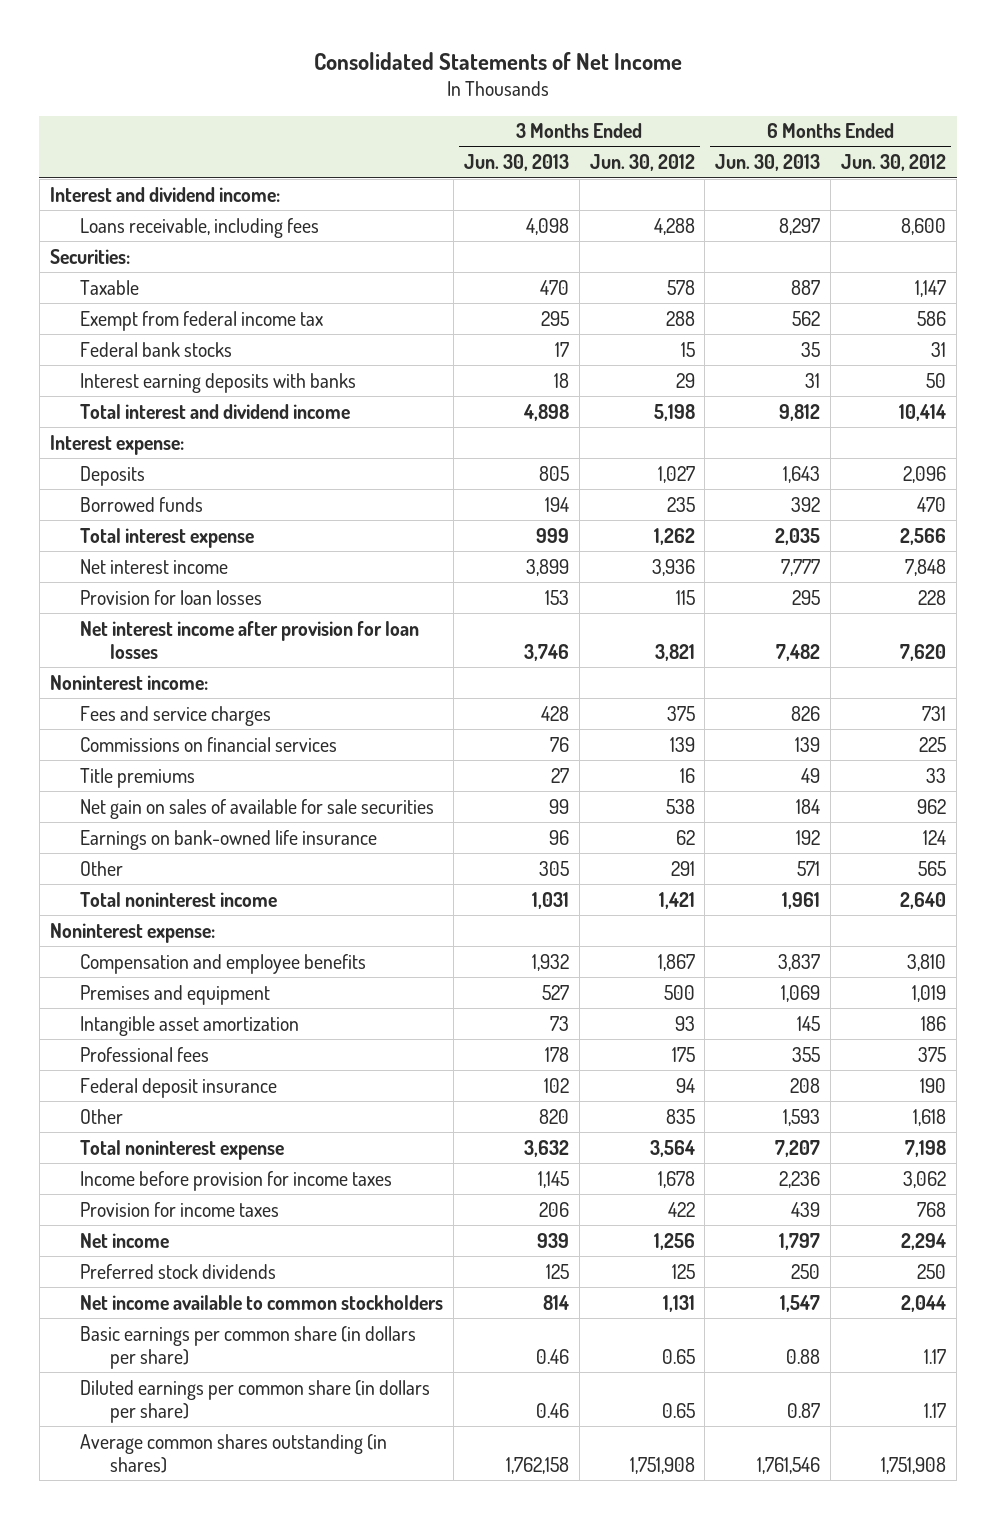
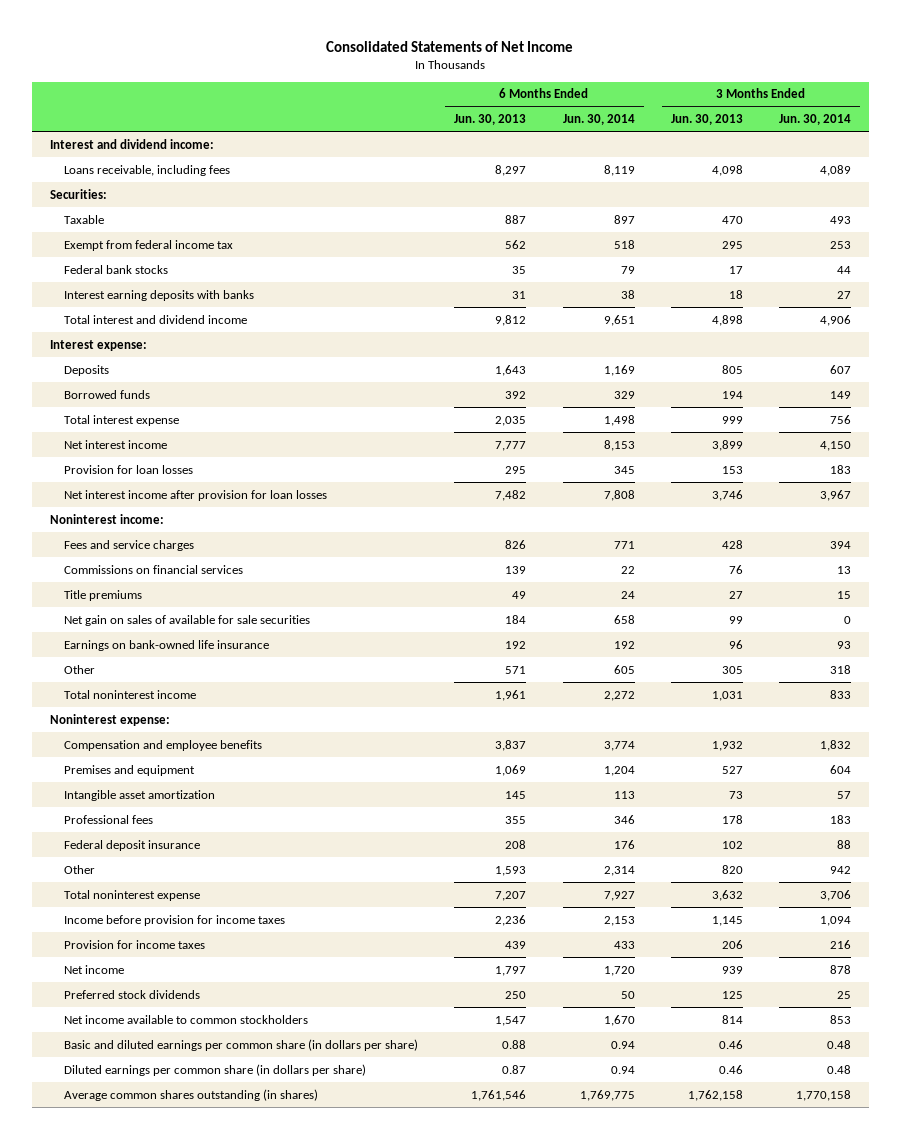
[589,154,695,172] Jun. 30, 2012 -> none
[841,154,947,172] Jun. 30, 2012 -> none
none -> [562,113,635,125] Jun. 30, 2014
none -> [779,113,852,125] Jun. 30, 2014
[79,1325,416,1369] Basic earnings per common share (in dollars per share) -> [63,1038,418,1051] Basic and diluted earnings per common share (in dollars per share)

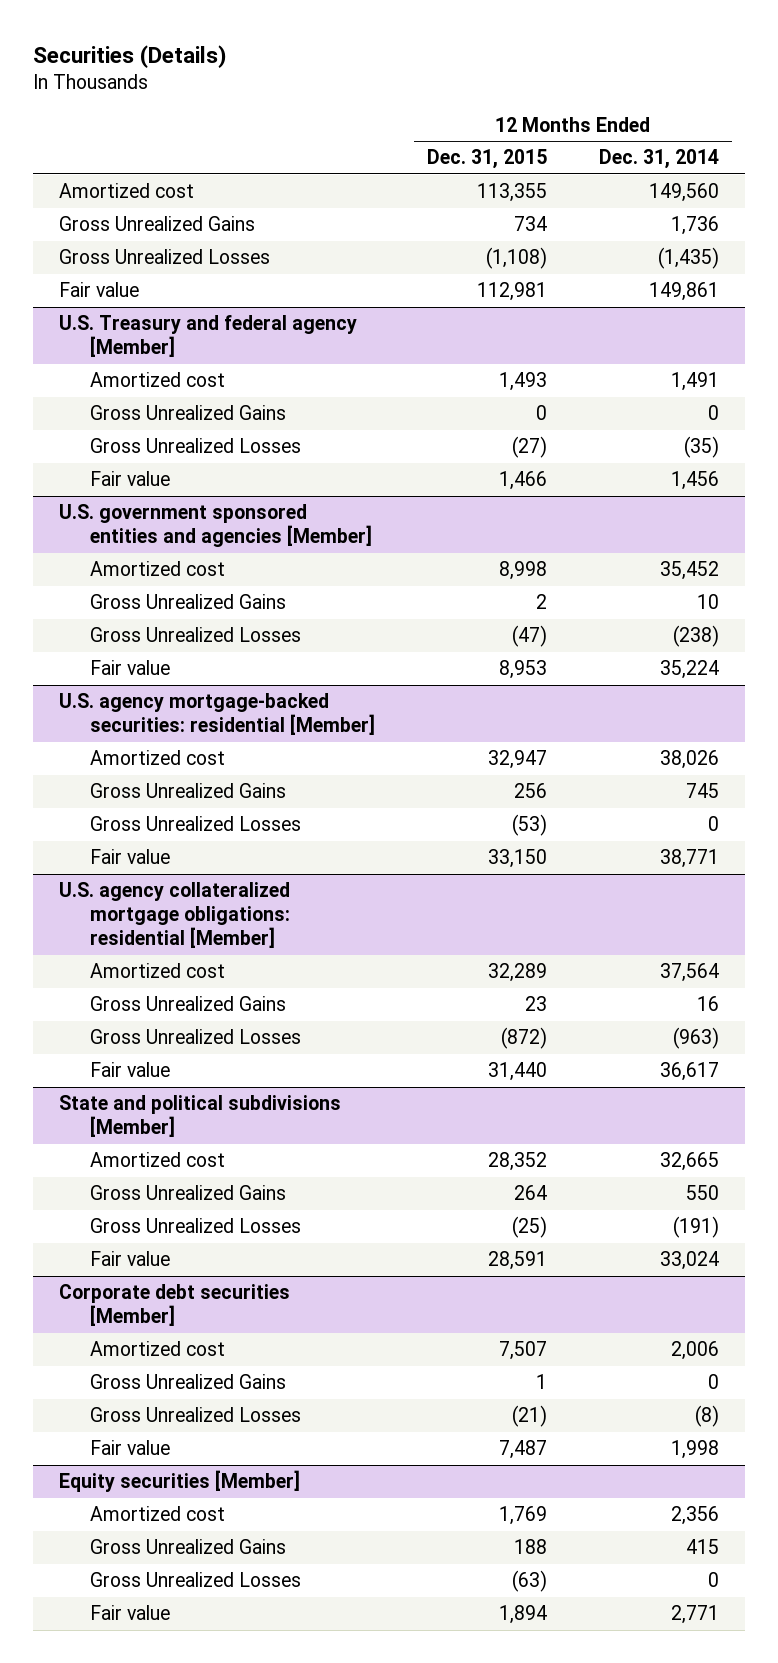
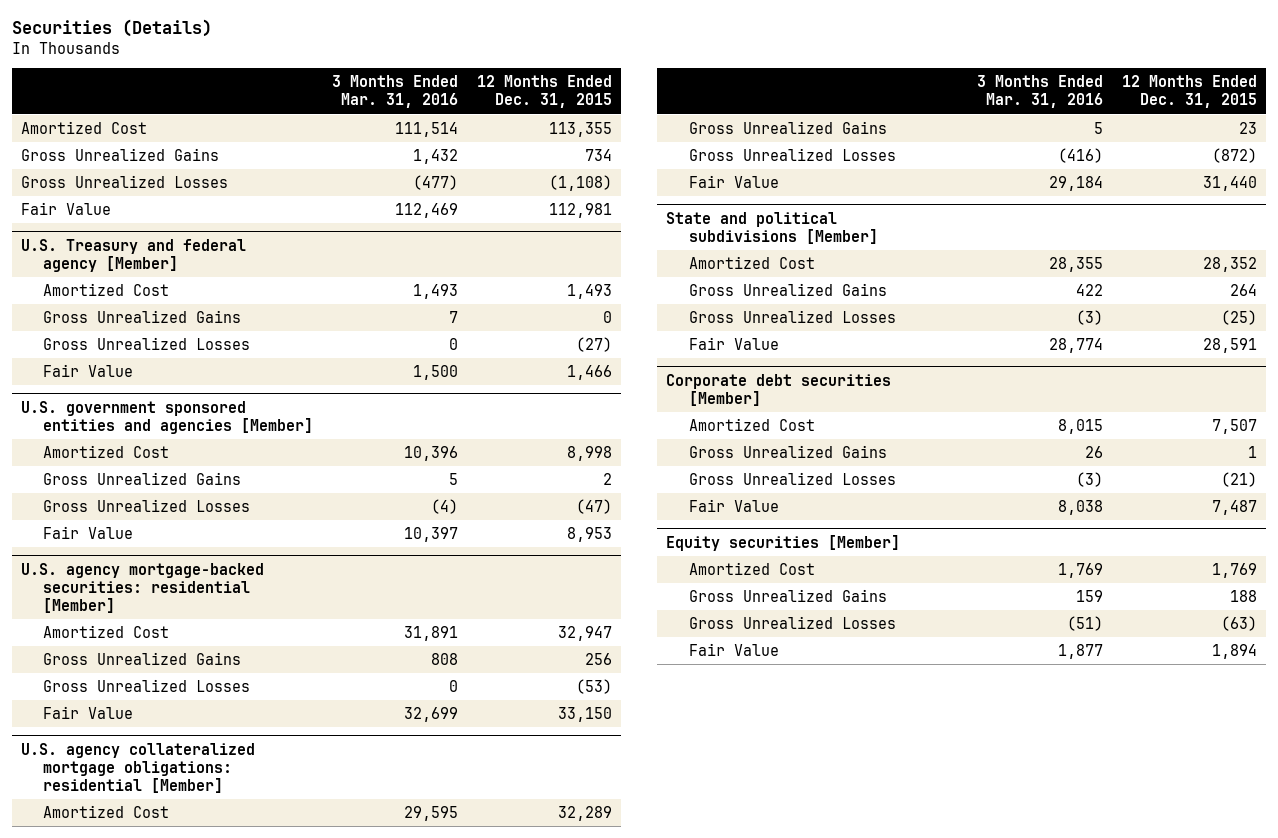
[598,149,719,170] Dec. 31, 2014 -> none
none -> [331,75,458,109] 3 Months Ended Mar. 31, 2016
[59,183,195,199] Amortized cost -> [21,120,148,134] Amortized Cost
[59,282,140,298] Fair value -> [21,201,112,215] Fair Value
[89,372,225,388] Amortized cost -> [43,282,170,296] Amortized Cost
[89,471,170,487] Fair value -> [43,363,134,377] Fair Value
[89,561,225,577] Amortized cost -> [43,444,170,458] Amortized Cost
[89,660,170,676] Fair value -> [43,525,134,539] Fair Value
[89,750,225,766] Amortized cost -> [43,624,170,638] Amortized Cost
[89,849,170,865] Fair value -> [43,705,134,719] Fair Value
[89,963,225,979] Amortized cost -> [43,804,170,818] Amortized Cost
[89,1062,170,1078] Fair value -> [688,174,779,188] Fair Value
[89,1152,225,1168] Amortized cost -> [688,255,815,269] Amortized Cost
[89,1251,170,1267] Fair value -> [688,336,779,350] Fair Value
[89,1341,225,1357] Amortized cost -> [688,417,815,431] Amortized Cost
[89,1440,170,1456] Fair value -> [688,498,779,512] Fair Value
[89,1506,225,1522] Amortized cost -> [688,561,815,575] Amortized Cost
[89,1605,170,1621] Fair value -> [688,642,779,656] Fair Value

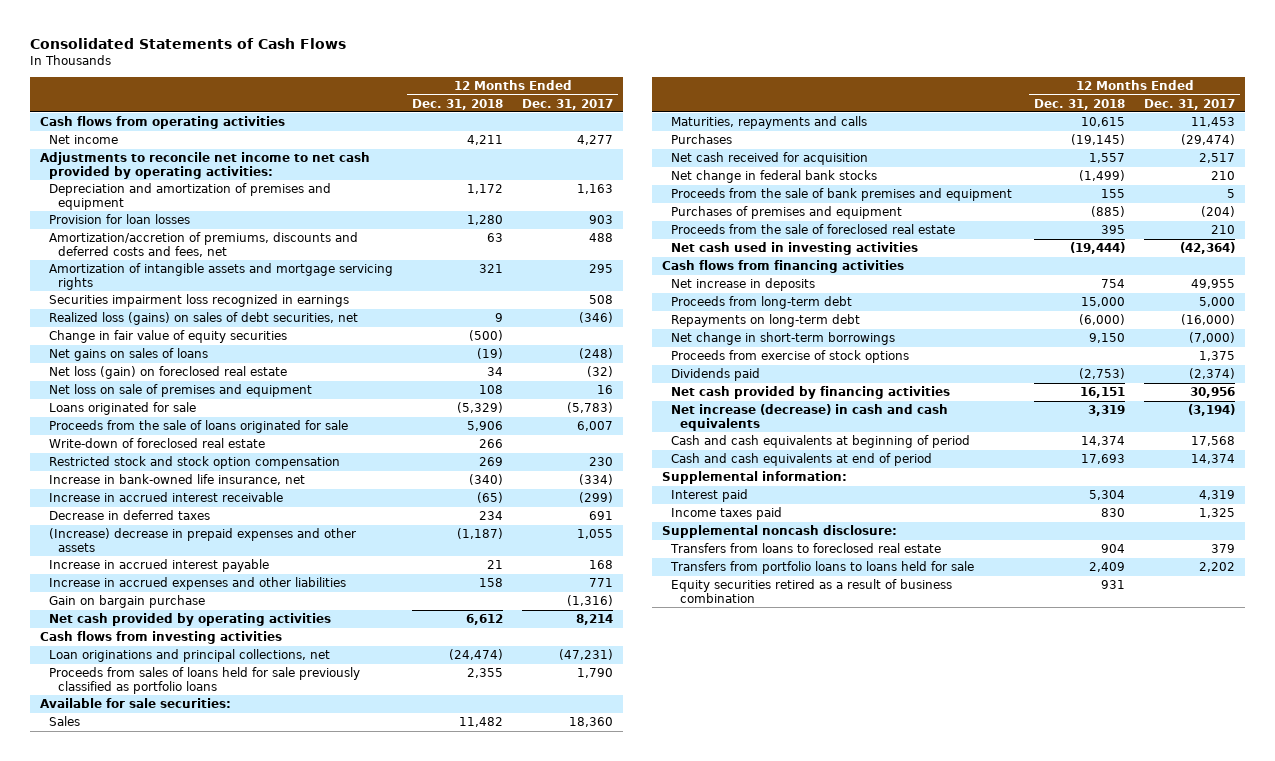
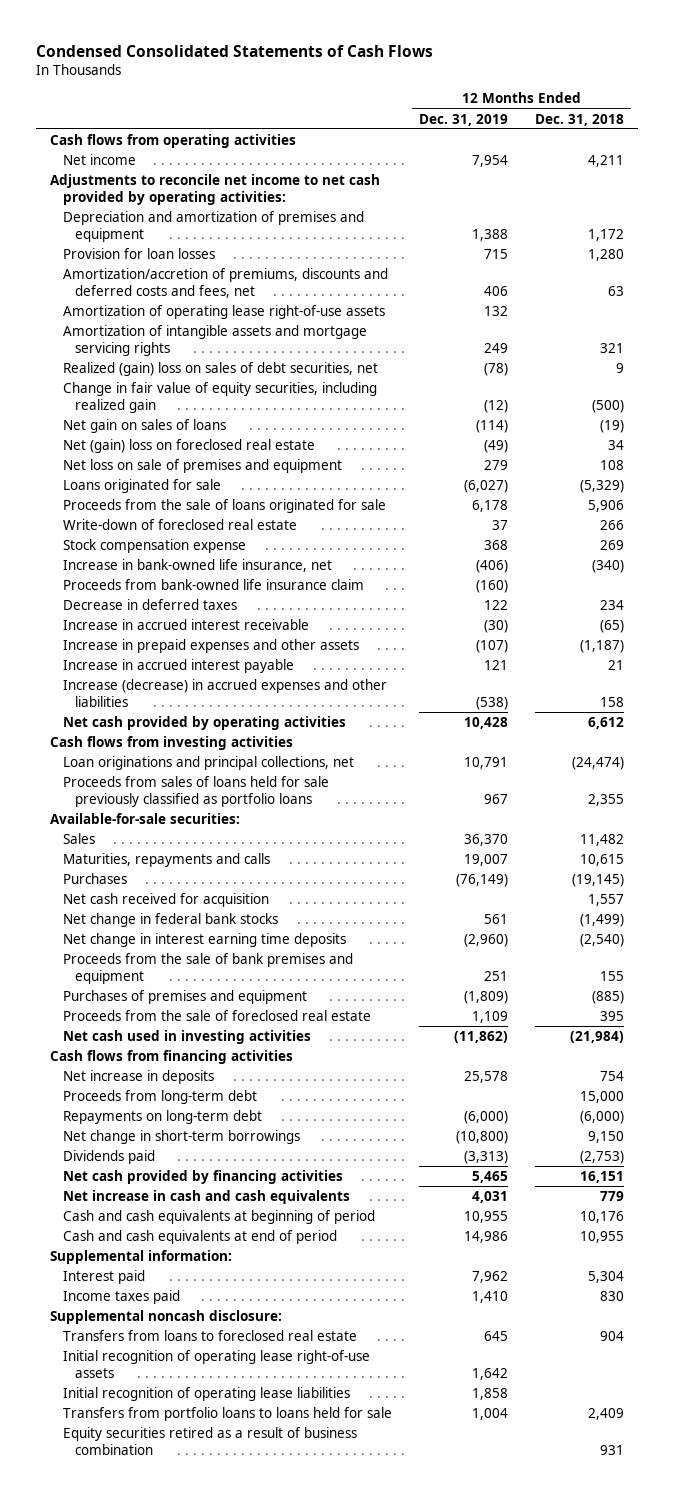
[30,37,347,49] Consolidated Statements of Cash Flows -> [36,45,434,58] Condensed Consolidated Statements of Cash Flows
[522,98,614,110] Dec. 31, 2017 -> none
none -> [418,113,508,126] Dec. 31, 2019
none -> [62,304,385,319] Amortization of operating lease right-of-use assets
[48,294,349,308] Securities impairment loss recognized in earnings -> none
[48,312,358,326] Realized loss (gains) on sales of debt securities, net -> [62,361,378,376] Realized (gain) loss on sales of debt securities, net
[48,330,287,344] Change in fair value of equity securities -> [62,381,377,413] Change in fair value of equity securities, including realized gain
[48,348,208,362] Net gains on sales of loans -> [62,418,226,433] Net gain on sales of loans
[48,366,287,380] Net loss (gain) on foreclosed real estate -> [62,438,315,453] Net (gain) loss on foreclosed real estate
[48,456,340,470] Restricted stock and stock option compensation -> [62,538,246,553] Stock compensation expense
none -> [62,578,364,590] Proceeds from bank-owned life insurance claim
[48,492,283,503] Increase in accrued interest receivable -> [62,618,309,630] Increase in accrued interest receivable
[48,528,356,552] (Increase) decrease in prepaid expenses and other assets -> [62,638,359,653] Increase in prepaid expenses and other assets
[48,595,205,609] Gain on bargain purchase -> none
[48,577,346,591] Increase in accrued expenses and other liabilities -> [62,678,387,707] Increase (decrease) in accrued expenses and other liabilities
[39,698,231,709] Available for sale securities: -> [50,812,241,824] Available-for-sale securities:
none -> [62,932,346,947] Net change in interest earning time deposits
[1070,242,1126,255] (19,444) -> [570,1030,625,1043] (21,984)
[671,350,910,364] Proceeds from exercise of stock options -> none
[671,404,949,431] Net increase (decrease) in cash and cash equivalents -> [62,1189,350,1204] Net increase in cash and cash equivalents
[1088,405,1126,417] 3,319 -> [600,1190,625,1201] 779
[1081,436,1126,447] 14,374 -> [580,1210,625,1223] 10,176
[1081,454,1126,465] 17,693 -> [580,1230,625,1243] 10,955
none -> [62,1349,370,1378] Initial recognition of operating lease right-of-use assets
none -> [62,1386,350,1401] Initial recognition of operating lease liabilities

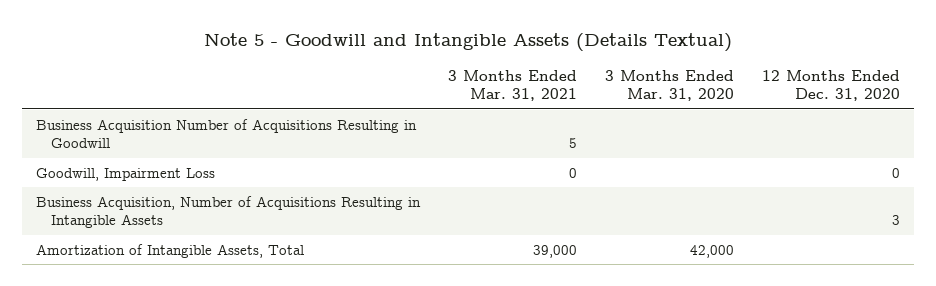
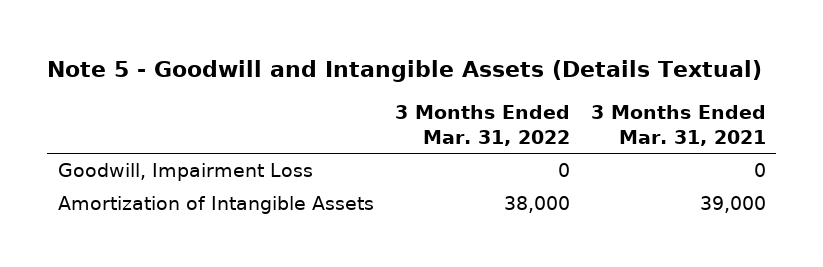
[605,69,735,102] 3 Months Ended Mar. 31, 2020 -> none
[762,69,901,102] 12 Months Ended Dec. 31, 2020 -> none
none -> [394,105,570,147] 3 Months Ended Mar. 31, 2022
[36,118,418,149] Business Acquisition Number of Acquisitions Resulting in Goodwill -> none
[36,195,422,229] Business Acquisition, Number of Acquisitions Resulting in Intangible Assets -> none
[36,243,305,258] Amortization of Intangible Assets, Total -> [57,196,374,215] Amortization of Intangible Assets

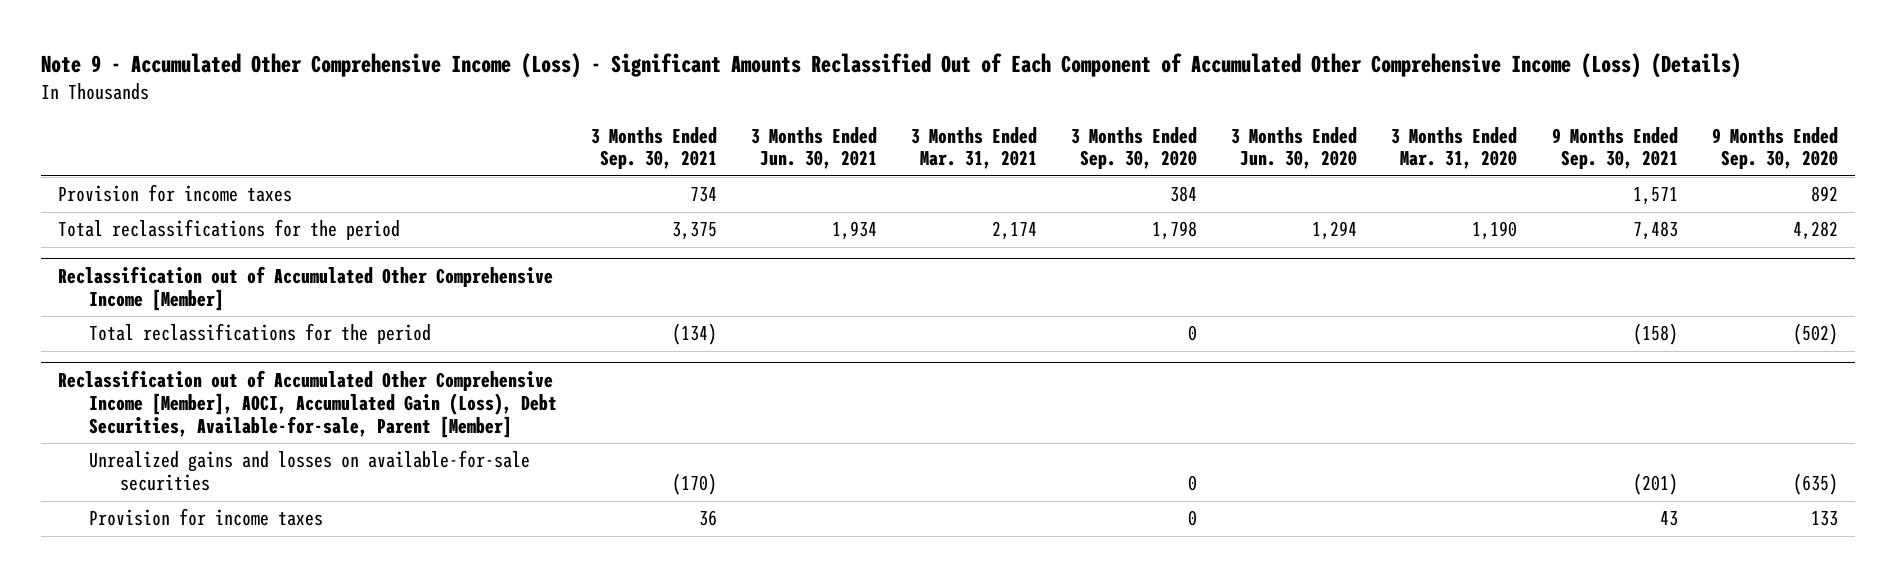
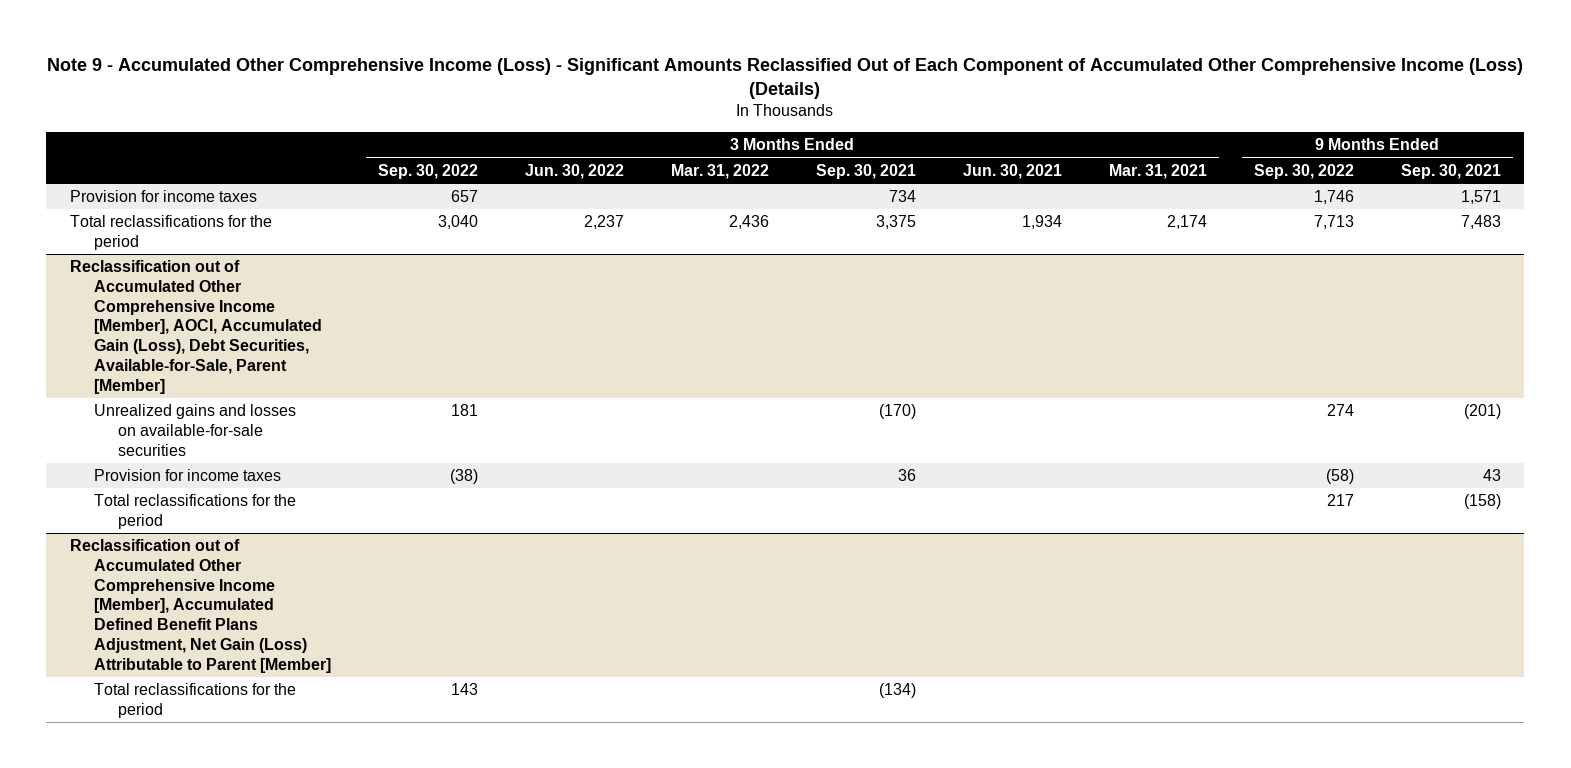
[1071,126,1198,170] 3 Months Ended Sep. 30, 2020 -> none
[1231,126,1358,170] 3 Months Ended Jun. 30, 2020 -> none
[1391,126,1518,170] 3 Months Ended Mar. 31, 2020 -> none
[1711,126,1838,170] 9 Months Ended Sep. 30, 2020 -> none
none -> [377,163,478,179] Sep. 30, 2022
none -> [524,163,624,179] Jun. 30, 2022
none -> [670,163,769,179] Mar. 31, 2022
none -> [1253,163,1354,179] Sep. 30, 2022
[58,265,554,311] Reclassification out of Accumulated Other Comprehensive Income [Member] -> none
[88,323,431,345] Total reclassifications for the period -> none
[58,369,557,438] Reclassification out of Accumulated Other Comprehensive Income [Member], AOCI, Accumulated Gain (Loss), Debt Securities, Available-for-sale, Parent [Member] -> [69,260,322,394] Reclassification out of Accumulated Other Comprehensive Income [Member], AOCI, Accumulated Gain (Loss), Debt Securities, Available-for-Sale, Parent [Member]
none -> [93,494,296,529] Total reclassifications for the period
none -> [69,539,331,673] Reclassification out of Accumulated Other Comprehensive Income [Member], Accumulated Defined Benefit Plans Adjustment, Net Gain (Loss) Attributable to Parent [Member]
none -> [93,683,296,718] Total reclassifications for the period

